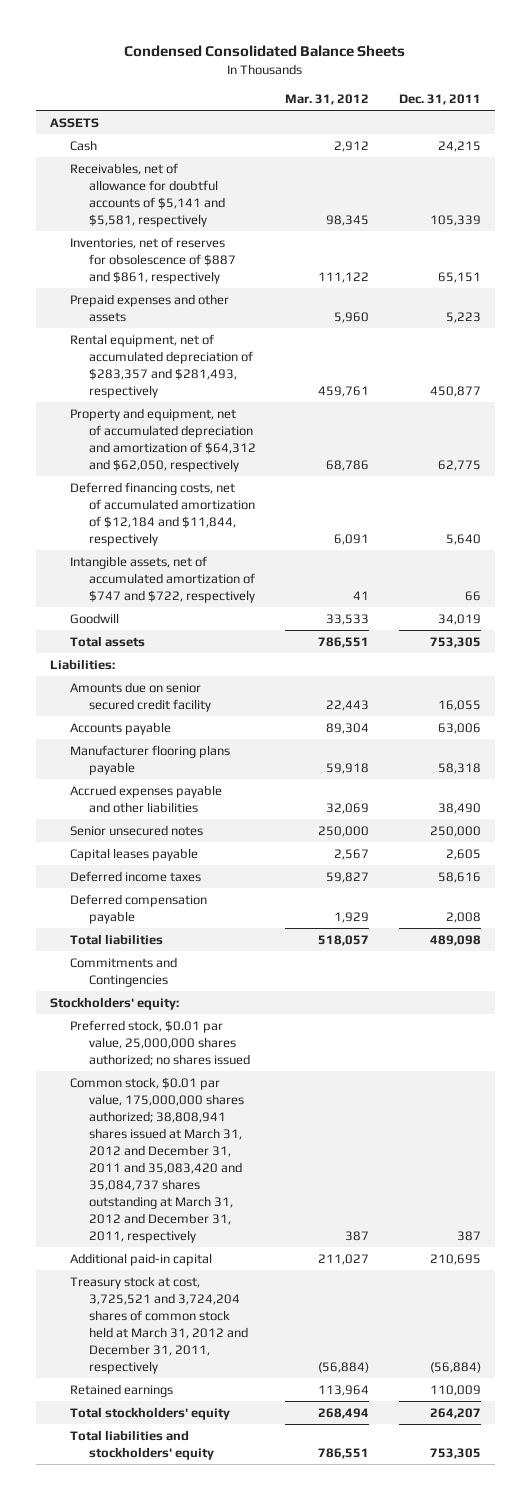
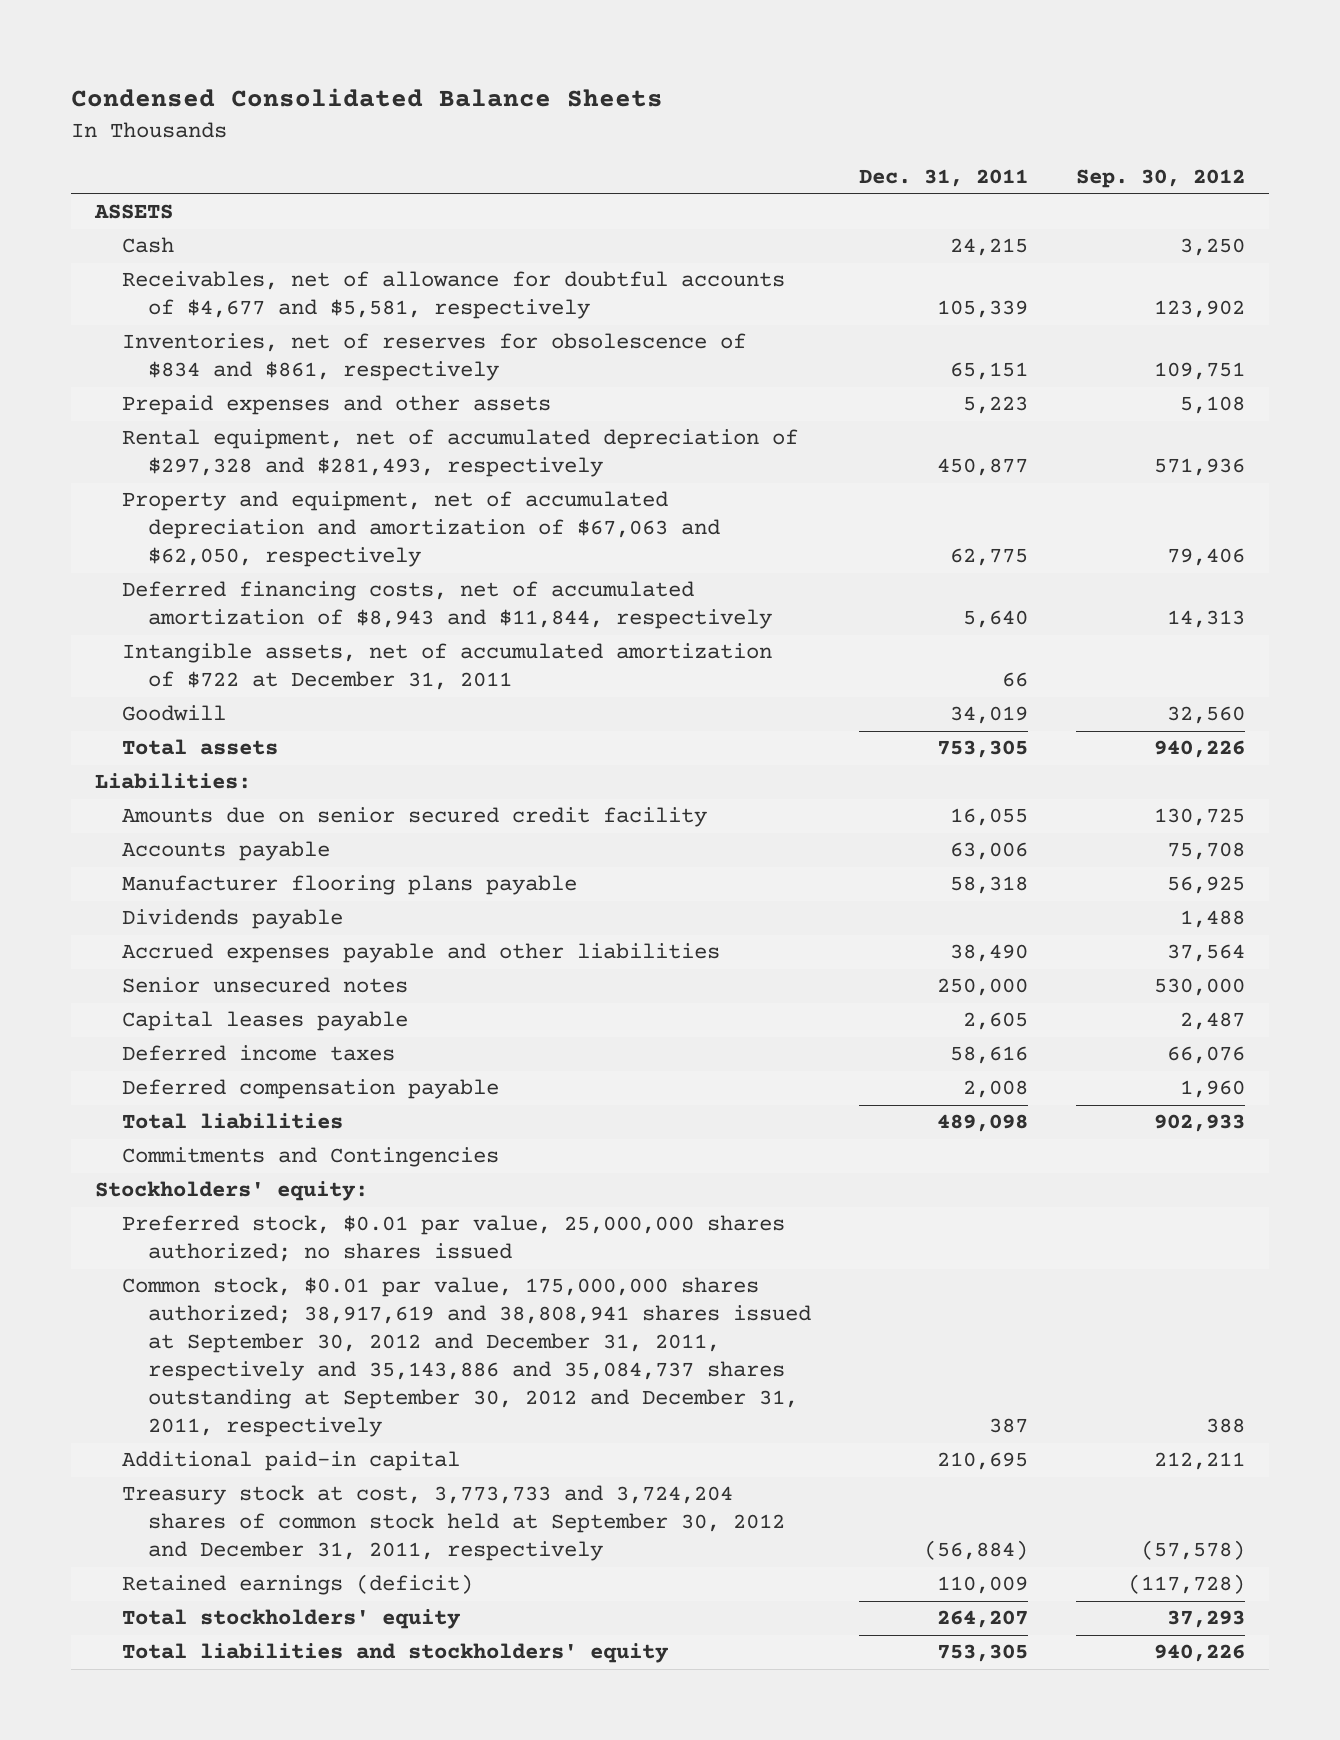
[285,94,370,106] Mar. 31, 2012 -> none
none -> [1076,169,1246,189] Sep. 30, 2012
[69,162,226,227] Receivables, net of allowance for doubtful accounts of $5,141 and $5,581, respectively -> [121,271,785,320] Receivables, net of allowance for doubtful accounts of $4,677 and $5,581, respectively
[69,236,237,284] Inventories, net of reserves for obsolescence of $887 and $861, respectively -> [121,333,746,382] Inventories, net of reserves for obsolescence of $834 and $861, respectively
[69,333,254,398] Rental equipment, net of accumulated depreciation of $283,357 and $281,493, respectively -> [121,429,798,478] Rental equipment, net of accumulated depreciation of $297,328 and $281,493, respectively
[69,407,257,472] Property and equipment, net of accumulated depreciation and amortization of $64,312 and $62,050, respectively -> [121,491,721,568] Property and equipment, net of accumulated depreciation and amortization of $67,063 and $62,050, respectively
[69,481,256,546] Deferred financing costs, net of accumulated amortization of $12,184 and $11,844, respectively -> [121,581,773,630] Deferred financing costs, net of accumulated amortization of $8,943 and $11,844, respectively
[69,555,256,603] Intangible assets, net of accumulated amortization of $747 and $722, respectively -> [121,643,772,691] Intangible assets, net of accumulated amortization of $722 at December 31, 2011
none -> [121,909,343,930] Dividends payable
[69,1076,245,1244] Common stock, $0.01 par value, 175,000,000 shares authorized; 38,808,941 shares issued at March 31, 2012 and December 31, 2011 and 35,083,420 and 35,084,737 shares outstanding at March 31, 2012 and December 31, 2011, respectively -> [121,1277,812,1438] Common stock, $0.01 par value, 175,000,000 shares authorized; 38,917,619 and 38,808,941 shares issued at September 30, 2012 and December 31, 2011, respectively and 35,143,886 and 35,084,737 shares outstanding at September 30, 2012 and December 31, 2011, respectively
[69,1275,249,1374] Treasury stock at cost, 3,725,521 and 3,724,204 shares of common stock held at March 31, 2012 and December 31, 2011, respectively -> [121,1485,786,1562] Treasury stock at cost, 3,773,733 and 3,724,204 shares of common stock held at September 30, 2012 and December 31, 2011, respectively
[69,1383,173,1397] Retained earnings -> [121,1574,473,1596] Retained earnings (deficit)

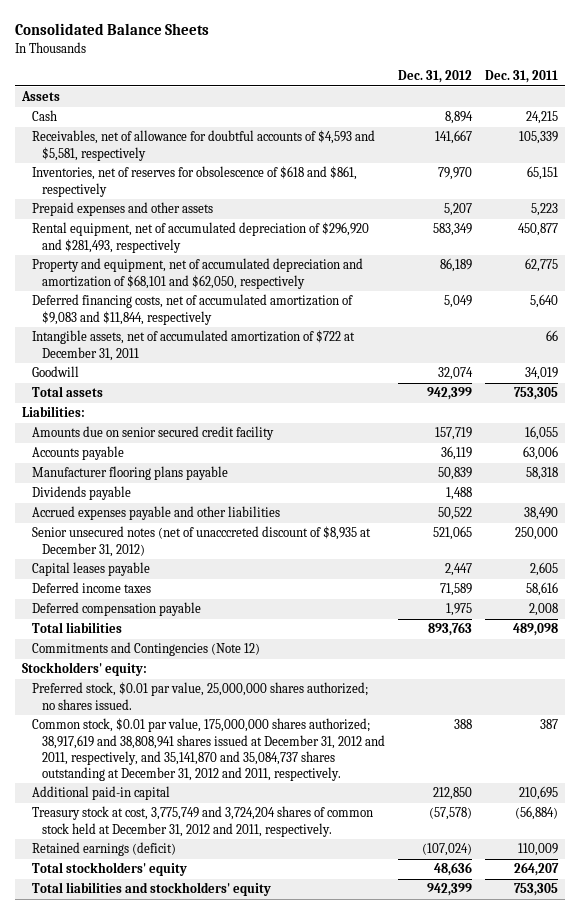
[71,88,664,108] Condensed Consolidated Balance Sheets -> [15,23,210,36] Consolidated Balance Sheets
[1076,169,1246,189] Sep. 30, 2012 -> none
none -> [398,70,473,84] Dec. 31, 2012
[94,204,174,220] ASSETS -> [20,91,60,102] Assets
[121,271,785,320] Receivables, net of allowance for doubtful accounts of $4,677 and $5,581, respectively -> [31,130,375,161] Receivables, net of allowance for doubtful accounts of $4,593 and $5,581, respectively
[121,333,746,382] Inventories, net of reserves for obsolescence of $834 and $861, respectively -> [31,166,357,197] Inventories, net of reserves for obsolescence of $618 and $861, respectively
[121,429,798,478] Rental equipment, net of accumulated depreciation of $297,328 and $281,493, respectively -> [31,222,369,253] Rental equipment, net of accumulated depreciation of $296,920 and $281,493, respectively
[121,491,721,568] Property and equipment, net of accumulated depreciation and amortization of $67,063 and $62,050, respectively -> [31,258,363,289] Property and equipment, net of accumulated depreciation and amortization of $68,101 and $62,050, respectively
[121,581,773,630] Deferred financing costs, net of accumulated amortization of $8,943 and $11,844, respectively -> [31,294,353,325] Deferred financing costs, net of accumulated amortization of $9,083 and $11,844, respectively
[121,977,408,994] Senior unsecured notes -> [31,526,371,557] Senior unsecured notes (net of unacccreted discount of $8,935 at December 31, 2012)
[121,1147,499,1168] Commitments and Contingencies -> [31,642,260,657] Commitments and Contingencies (Note 12)
[121,1215,785,1263] Preferred stock, $0.01 par value, 25,000,000 shares authorized; no shares issued -> [31,682,368,710] Preferred stock, $0.01 par value, 25,000,000 shares authorized; no shares issued.
[121,1277,812,1438] Common stock, $0.01 par value, 175,000,000 shares authorized; 38,917,619 and 38,808,941 shares issued at September 30, 2012 and December 31, 2011, respectively and 35,143,886 and 35,084,737 shares outstanding at September 30, 2012 and December 31, 2011, respectively -> [31,718,385,782] Common stock, $0.01 par value, 175,000,000 shares authorized; 38,917,619 and 38,808,941 shares issued at December 31, 2012 and 2011, respectively, and 35,141,870 and 35,084,737 shares outstanding at December 31, 2012 and 2011, respectively.
[121,1485,786,1562] Treasury stock at cost, 3,773,733 and 3,724,204 shares of common stock held at September 30, 2012 and December 31, 2011, respectively -> [31,806,373,837] Treasury stock at cost, 3,775,749 and 3,724,204 shares of common stock held at December 31, 2012 and 2011, respectively.

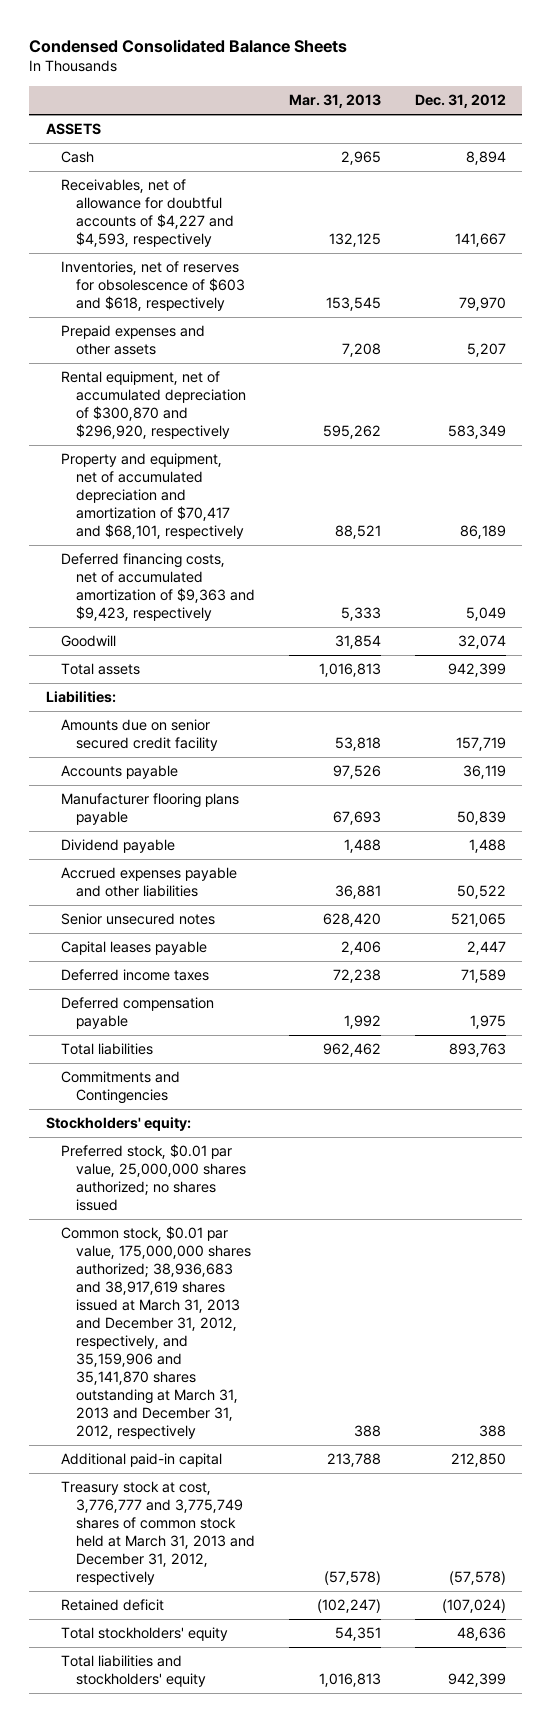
[15,23,210,36] Consolidated Balance Sheets -> [29,38,348,53] Condensed Consolidated Balance Sheets
[485,70,559,84] Dec. 31, 2011 -> none
none -> [288,94,381,109] Mar. 31, 2013
[20,91,60,102] Assets -> [45,123,101,136] ASSETS
[31,130,375,161] Receivables, net of allowance for doubtful accounts of $4,593 and $5,581, respectively -> [60,179,234,248] Receivables, net of allowance for doubtful accounts of $4,227 and $4,593, respectively
[31,166,357,197] Inventories, net of reserves for obsolescence of $618 and $861, respectively -> [60,261,245,312] Inventories, net of reserves for obsolescence of $603 and $618, respectively
[31,330,355,361] Intangible assets, net of accumulated amortization of $722 at December 31, 2011 -> none
[31,222,369,253] Rental equipment, net of accumulated depreciation of $296,920 and $281,493, respectively -> [60,371,246,440] Rental equipment, net of accumulated depreciation of $300,870 and $296,920, respectively
[31,258,363,289] Property and equipment, net of accumulated depreciation and amortization of $68,101 and $62,050, respectively -> [60,453,244,540] Property and equipment, net of accumulated depreciation and amortization of $70,417 and $68,101, respectively
[31,294,353,325] Deferred financing costs, net of accumulated amortization of $9,083 and $11,844, respectively -> [60,553,255,622] Deferred financing costs, net of accumulated amortization of $9,363 and $9,423, respectively
[31,486,131,501] Dividends payable -> [60,839,175,854] Dividend payable
[31,526,371,557] Senior unsecured notes (net of unacccreted discount of $8,935 at December 31, 2012) -> [60,913,215,926] Senior unsecured notes
[31,642,260,657] Commitments and Contingencies (Note 12) -> [60,1071,180,1105] Commitments and Contingencies
[31,682,368,710] Preferred stock, $0.01 par value, 25,000,000 shares authorized; no shares issued. -> [60,1144,246,1212] Preferred stock, $0.01 par value, 25,000,000 shares authorized; no shares issued
[31,718,385,782] Common stock, $0.01 par value, 175,000,000 shares authorized; 38,917,619 and 38,808,941 shares issued at December 31, 2012 and 2011, respectively, and 35,141,870 and 35,084,737 shares outstanding at December 31, 2012 and 2011, respectively. -> [60,1226,251,1440] Common stock, $0.01 par value, 175,000,000 shares authorized; 38,936,683 and 38,917,619 shares issued at March 31, 2013 and December 31, 2012, respectively, and 35,159,906 and 35,141,870 shares outstanding at March 31, 2013 and December 31, 2012, respectively
[31,806,373,837] Treasury stock at cost, 3,775,749 and 3,724,204 shares of common stock held at December 31, 2012 and 2011, respectively. -> [60,1481,255,1586] Treasury stock at cost, 3,776,777 and 3,775,749 shares of common stock held at March 31, 2013 and December 31, 2012, respectively
[31,842,176,857] Retained earnings (deficit) -> [60,1599,164,1612] Retained deficit

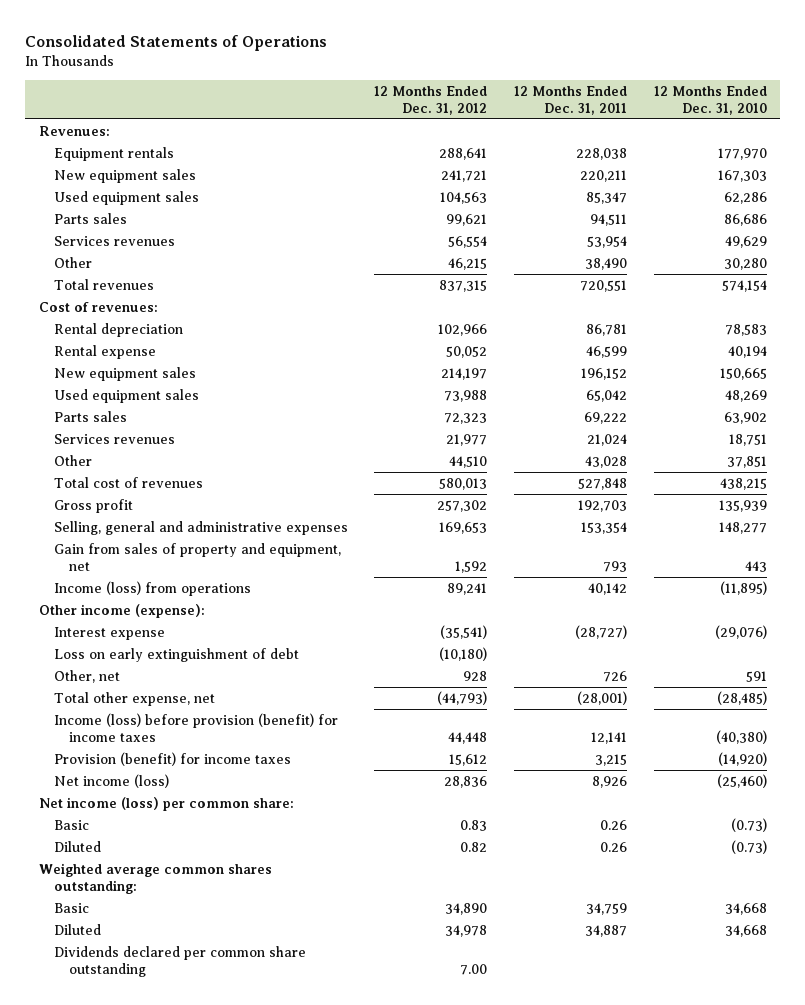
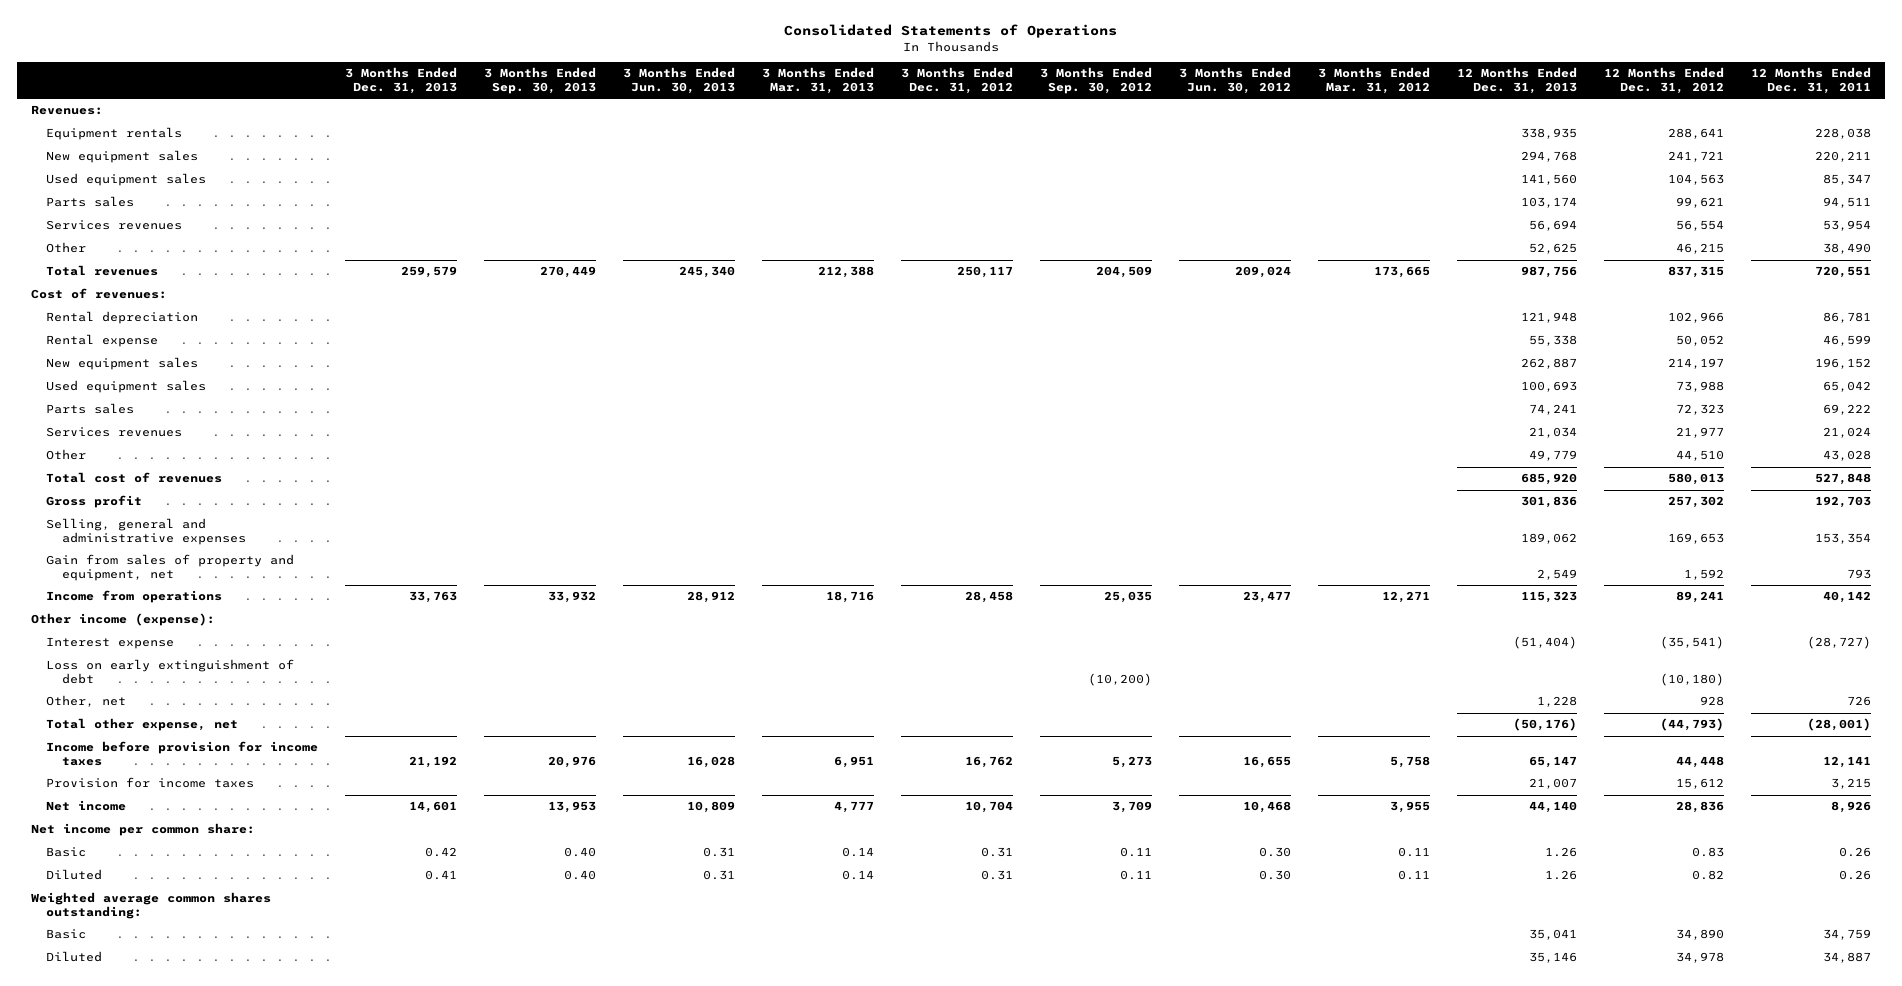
[653,86,767,115] 12 Months Ended Dec. 31, 2010 -> none
none -> [345,67,458,95] 3 Months Ended Dec. 31, 2013
none -> [484,67,597,95] 3 Months Ended Sep. 30, 2013
none -> [623,67,736,95] 3 Months Ended Jun. 30, 2013
none -> [762,67,875,95] 3 Months Ended Mar. 31, 2013
none -> [901,67,1014,95] 3 Months Ended Dec. 31, 2012
none -> [1040,67,1153,95] 3 Months Ended Sep. 30, 2012
none -> [1179,67,1292,95] 3 Months Ended Jun. 30, 2012
none -> [1318,67,1431,95] 3 Months Ended Mar. 31, 2012
none -> [1457,67,1578,95] 12 Months Ended Dec. 31, 2013
[53,580,251,596] Income (loss) from operations -> [46,590,223,604] Income from operations
[53,712,338,742] Income (loss) before provision (benefit) for income taxes -> [46,741,319,766] Income before provision for income taxes
[53,751,291,766] Provision (benefit) for income taxes -> [46,777,255,789] Provision for income taxes
[53,773,169,788] Net income (loss) -> [46,800,127,812] Net income
[38,796,294,811] Net income (loss) per common share: -> [30,823,255,837] Net income per common share:
[53,945,306,977] Dividends declared per common share outstanding -> none

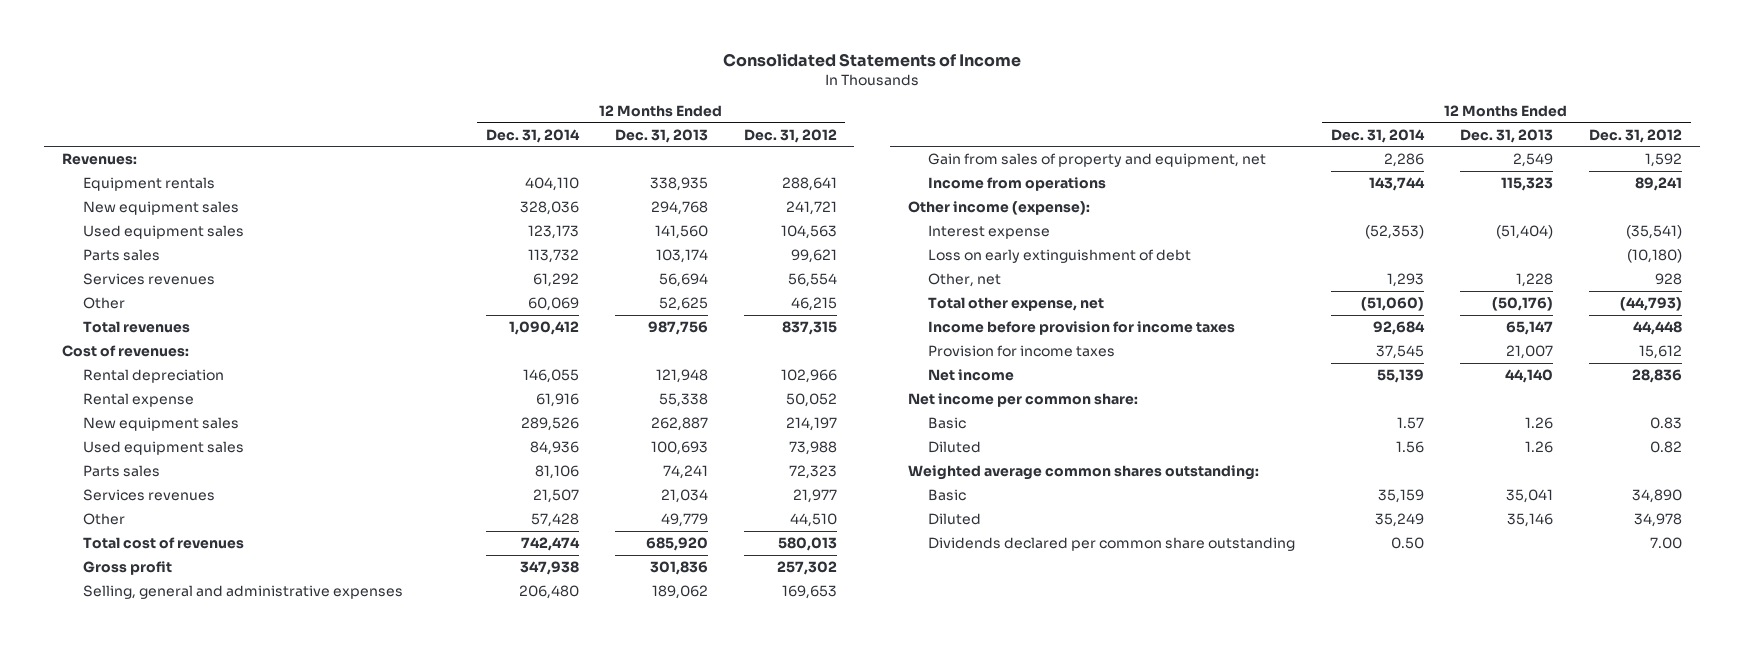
[783,23,1117,38] Consolidated Statements of Operations -> [723,53,1022,68] Consolidated Statements of Income
[345,67,458,95] 3 Months Ended Dec. 31, 2013 -> none
[484,67,597,95] 3 Months Ended Sep. 30, 2013 -> none
[623,67,736,95] 3 Months Ended Jun. 30, 2013 -> none
[762,67,875,95] 3 Months Ended Mar. 31, 2013 -> none
[901,67,1014,95] 3 Months Ended Dec. 31, 2012 -> none
[1040,67,1153,95] 3 Months Ended Sep. 30, 2012 -> none
[1179,67,1292,95] 3 Months Ended Jun. 30, 2012 -> none
[1318,67,1431,95] 3 Months Ended Mar. 31, 2012 -> none
[1751,67,1872,95] 12 Months Ended Dec. 31, 2011 -> none
none -> [485,128,580,143] Dec. 31, 2014
none -> [928,536,1296,551] Dividends declared per common share outstanding

